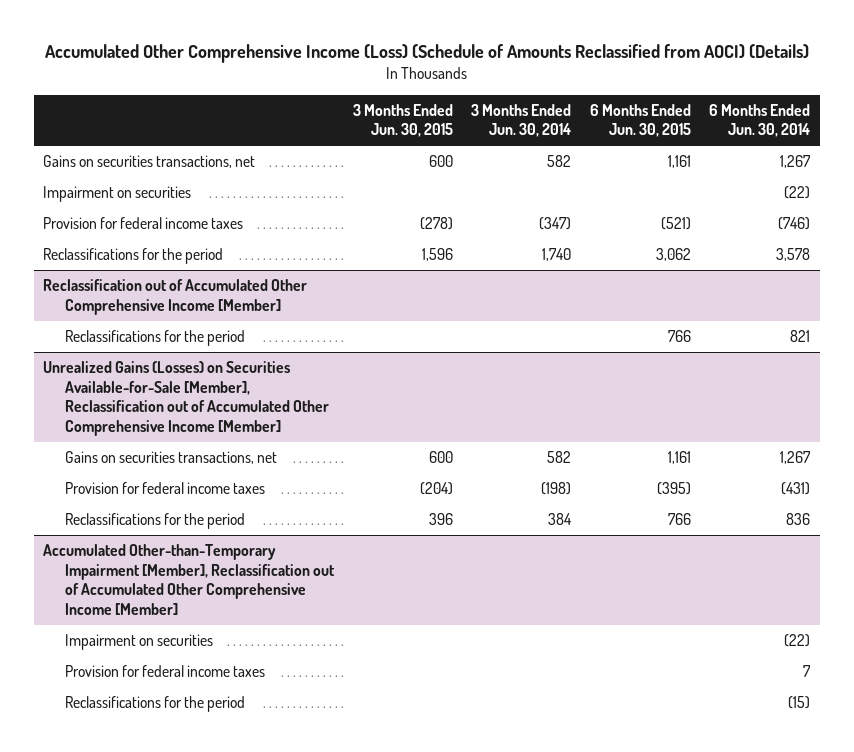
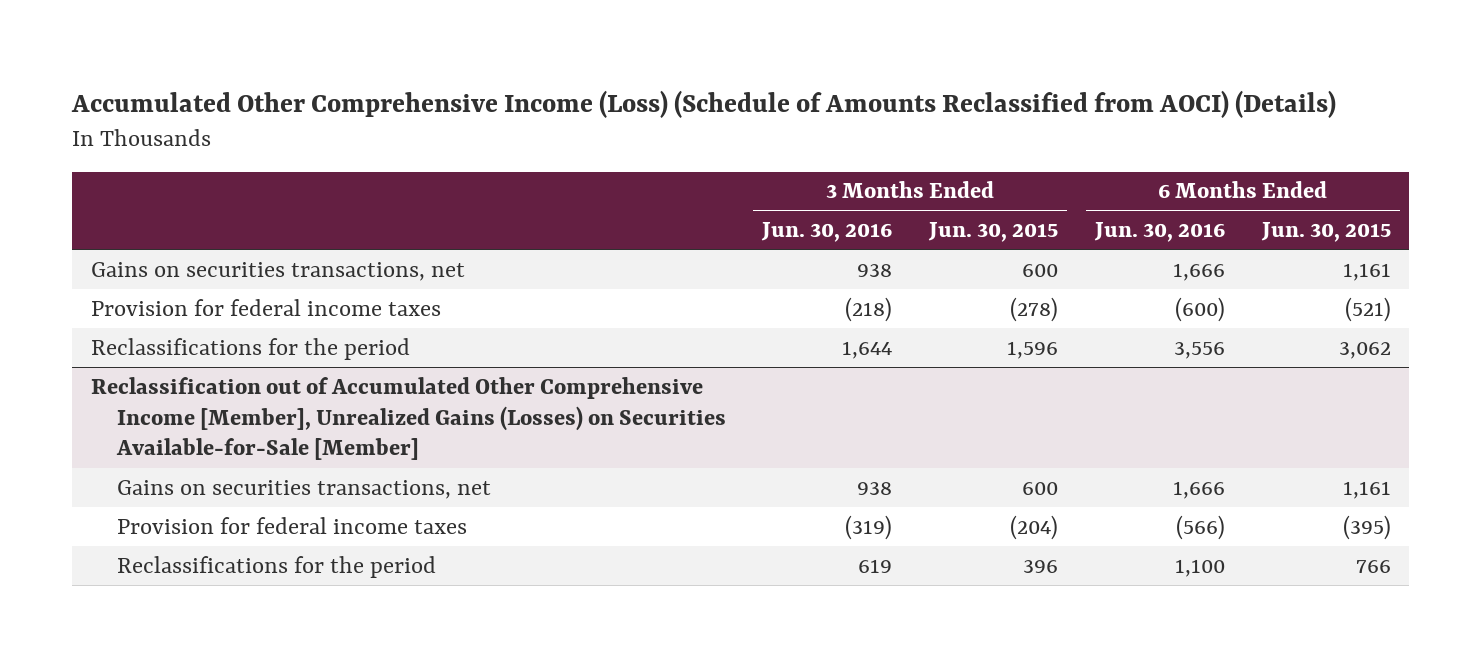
[471,103,572,138] 3 Months Ended Jun. 30, 2014 -> none
[709,103,811,138] 6 Months Ended Jun. 30, 2014 -> none
none -> [761,222,893,243] Jun. 30, 2016
none -> [1093,222,1225,243] Jun. 30, 2016
[43,186,192,203] Impairment on securities -> none
[43,279,308,315] Reclassification out of Accumulated Other Comprehensive Income [Member] -> none
[65,330,246,347] Reclassifications for the period -> none
[43,361,330,436] Unrealized Gains (Losses) on Securities Available-for-Sale [Member], Reclassification out of Accumulated Other Comprehensive Income [Member] -> [90,376,726,461] Reclassification out of Accumulated Other Comprehensive Income [Member], Unrealized Gains (Losses) on Securities Available-for-Sale [Member]
[43,544,336,615] Accumulated Other-than-Temporary Impairment [Member], Reclassification out of Accumulated Other Comprehensive Income [Member] -> none
[65,634,214,651] Impairment on securities -> none
[65,665,266,678] Provision for federal income taxes -> none
[65,696,246,713] Reclassifications for the period -> none

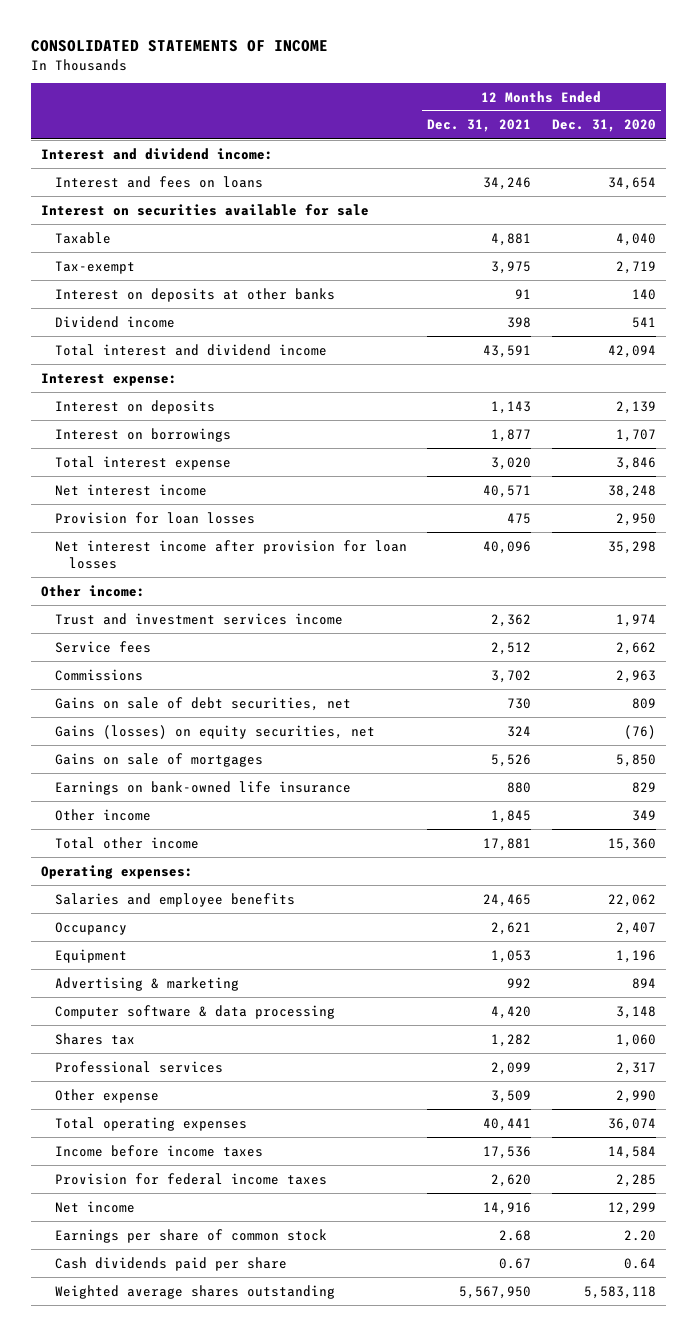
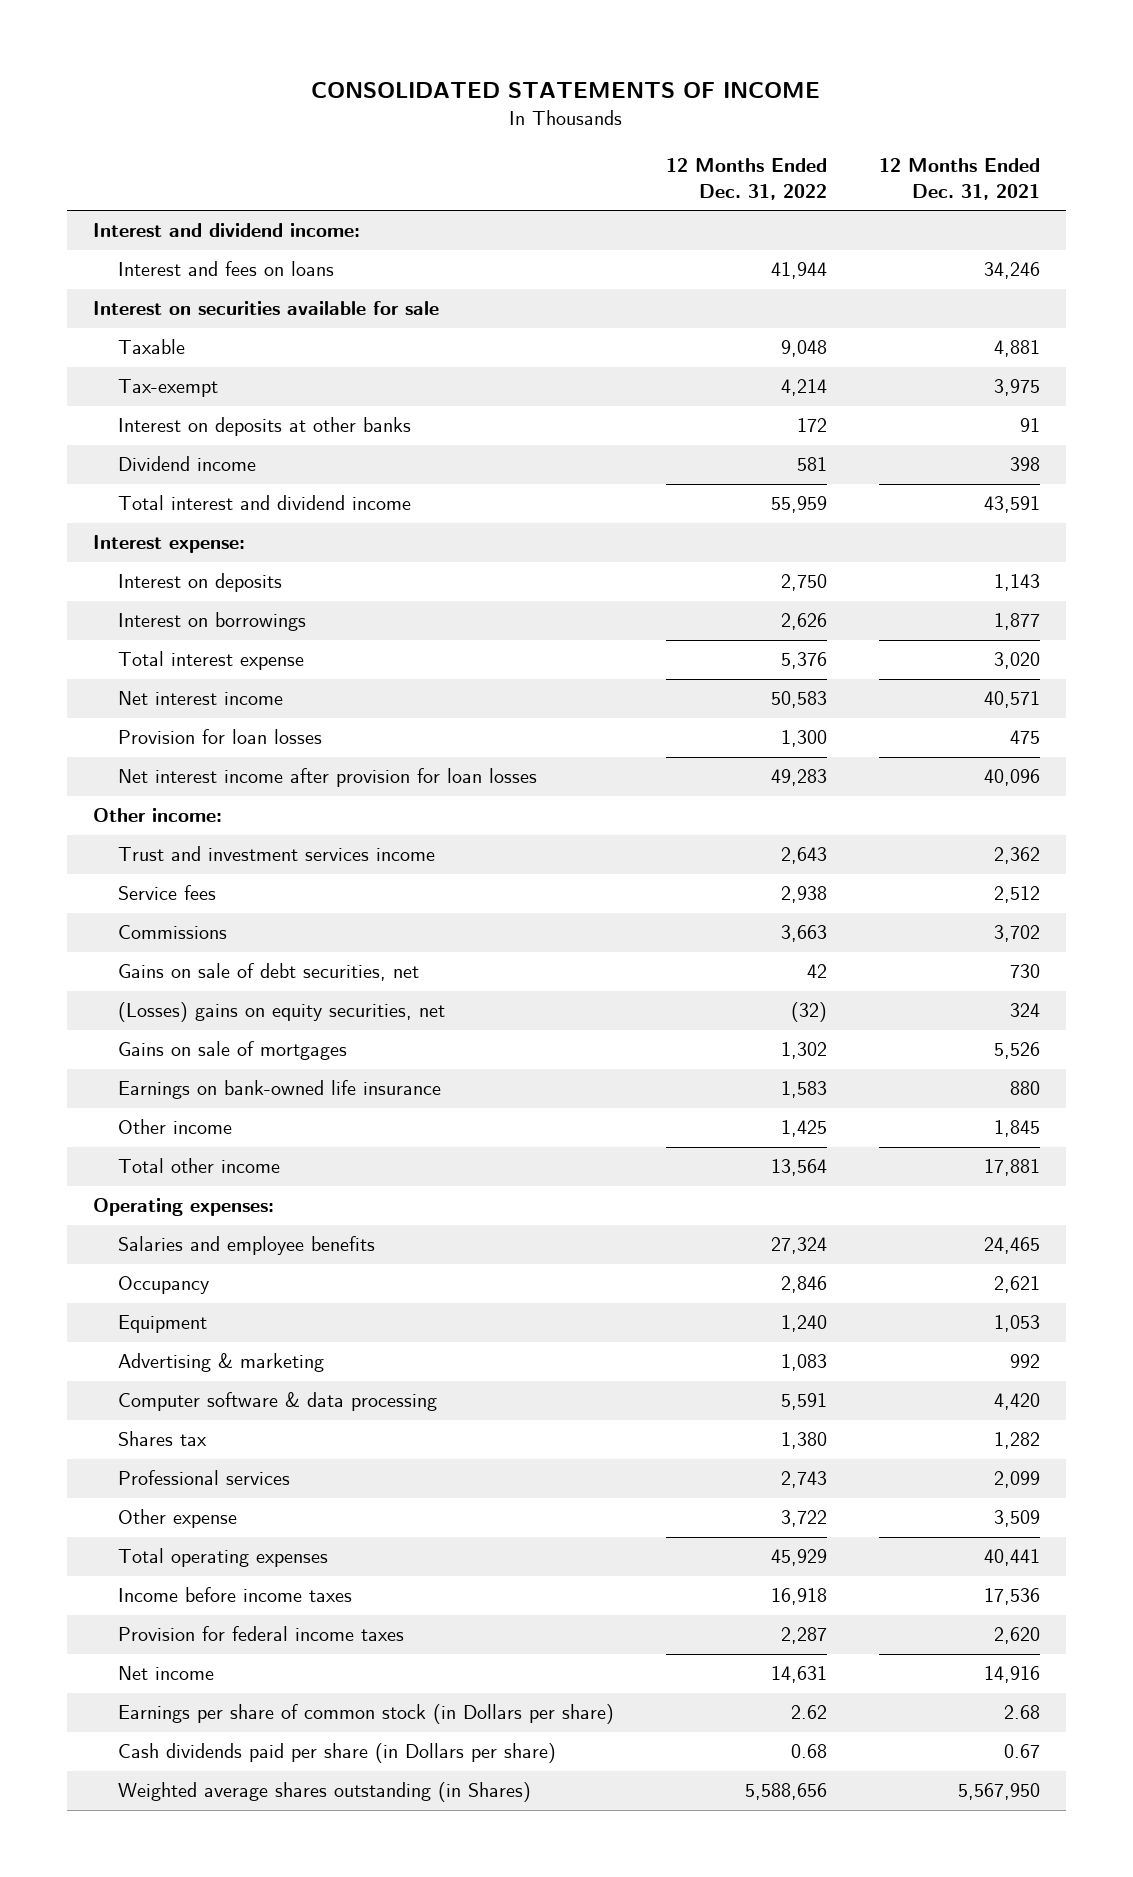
[551,119,656,133] Dec. 31, 2020 -> none
none -> [666,157,828,200] 12 Months Ended Dec. 31, 2022
[54,724,375,739] Gains (losses) on equity securities, net -> [118,1002,446,1023] (Losses) gains on equity securities, net
[54,1228,327,1243] Earnings per share of common stock -> [118,1704,615,1725] Earnings per share of common stock (in Dollars per share)
[54,1256,287,1271] Cash dividends paid per share -> [118,1743,557,1764] Cash dividends paid per share (in Dollars per share)
[54,1284,335,1299] Weighted average shares outstanding -> [118,1782,532,1803] Weighted average shares outstanding (in Shares)

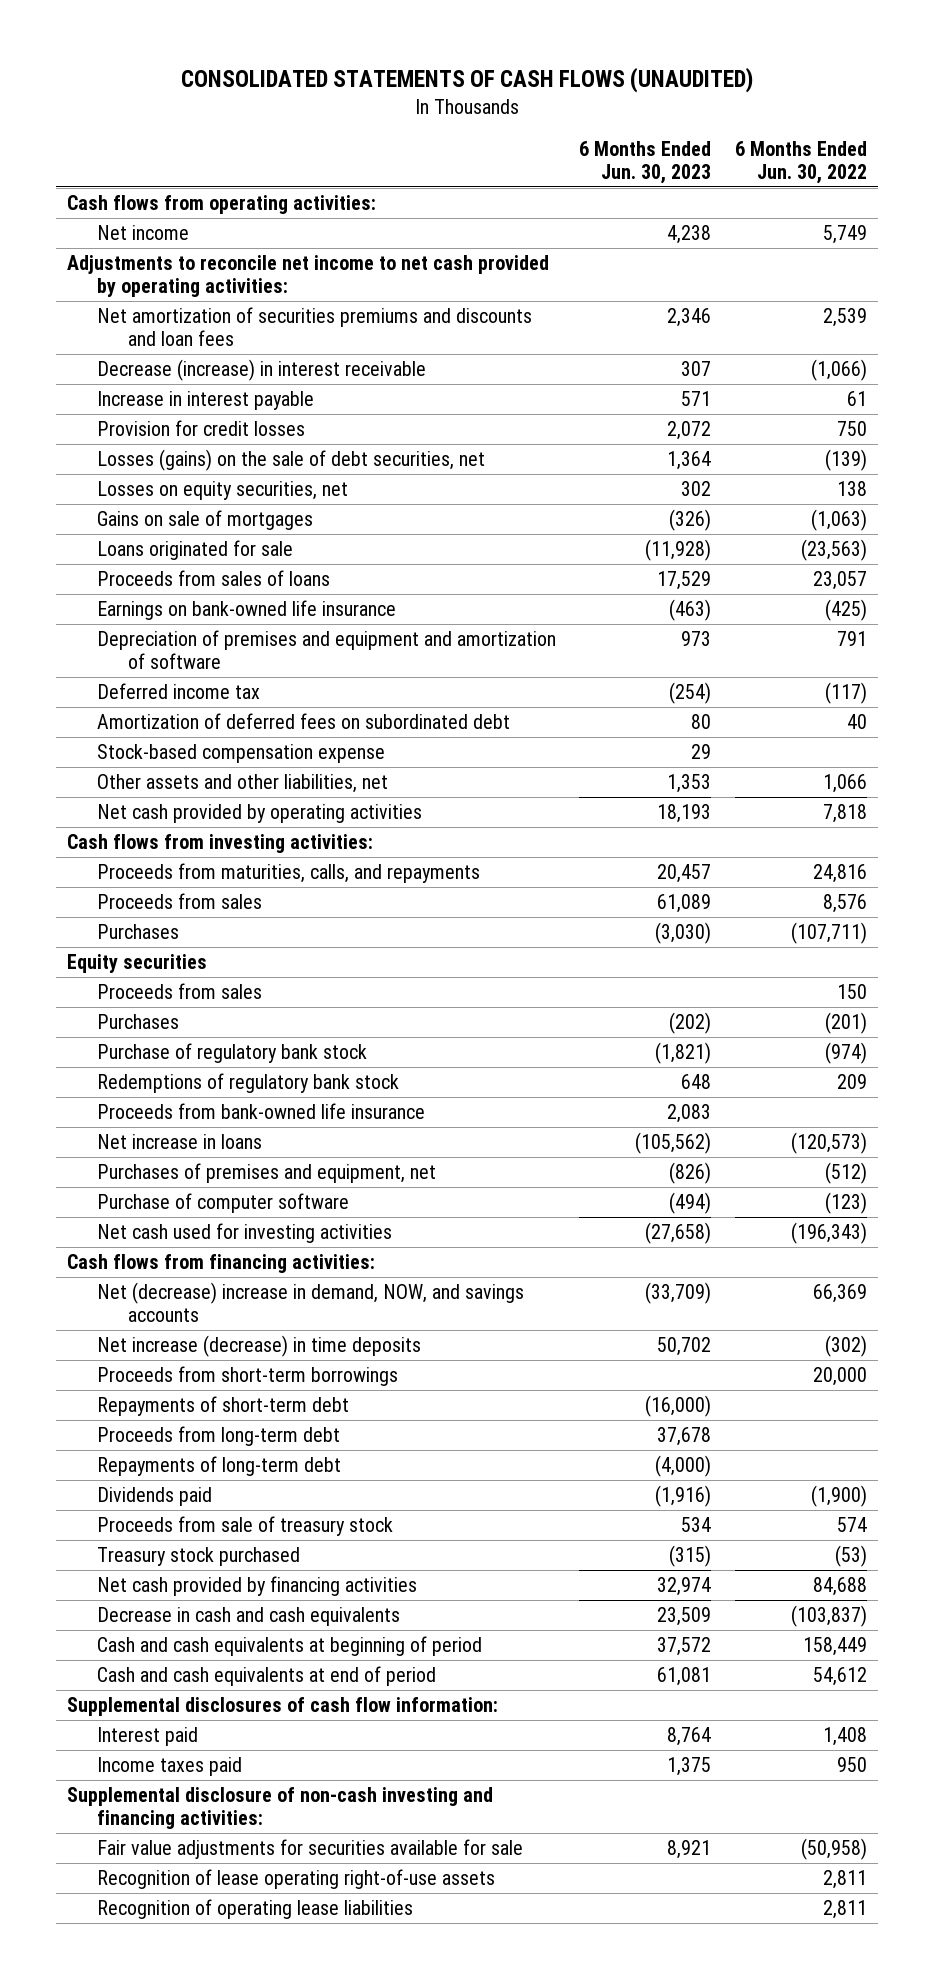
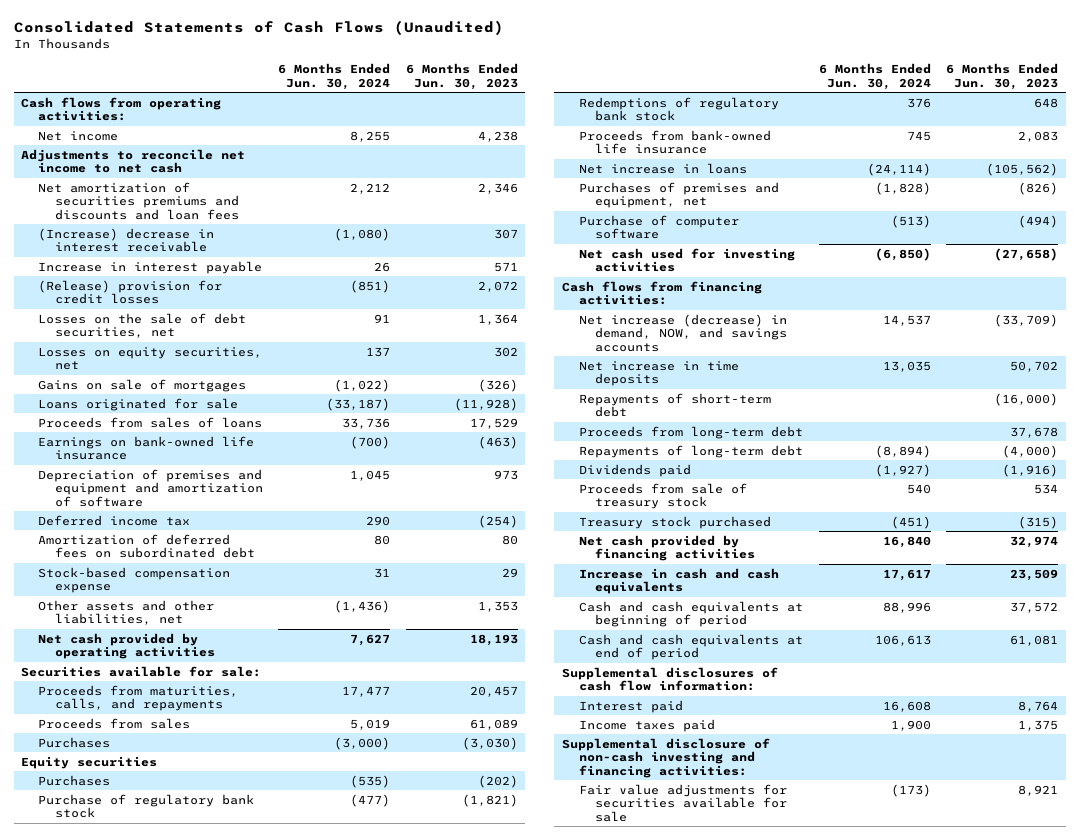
[180,66,753,93] CONSOLIDATED STATEMENTS OF CASH FLOWS (UNAUDITED) -> [13,19,504,35] Consolidated Statements of Cash Flows (Unaudited)
[734,140,867,185] 6 Months Ended Jun. 30, 2022 -> none
none -> [278,63,391,90] 6 Months Ended Jun. 30, 2024
[67,254,550,298] Adjustments to reconcile net income to net cash provided by operating activities: -> [21,148,246,174] Adjustments to reconcile net income to net cash
[97,358,427,381] Decrease (increase) in interest receivable -> [38,227,215,253] (Increase) decrease in interest receivable
[97,419,306,436] Provision for credit losses -> [38,279,223,305] (Release) provision for credit losses
[97,448,486,471] Losses (gains) on the sale of debt securities, net -> [38,312,247,339] Losses on the sale of debt securities, net
[67,833,374,853] Cash flows from investing activities: -> none
none -> [21,665,262,677] Securities available for sale:
[97,982,263,999] Proceeds from sales -> none
[97,1365,399,1386] Proceeds from short-term borrowings -> none
[97,1281,525,1323] Net (decrease) increase in demand, NOW, and savings accounts -> [578,313,788,352] Net increase (decrease) in demand, NOW, and savings accounts
[97,1334,422,1357] Net increase (decrease) in time deposits -> [578,360,739,387] Net increase in time deposits
[97,1606,401,1626] Decrease in cash and cash equivalents -> [578,567,779,595] Increase in cash and cash equivalents
[97,1868,496,1889] Recognition of lease operating right-of-use assets -> none
[97,1898,414,1919] Recognition of operating lease liabilities -> none

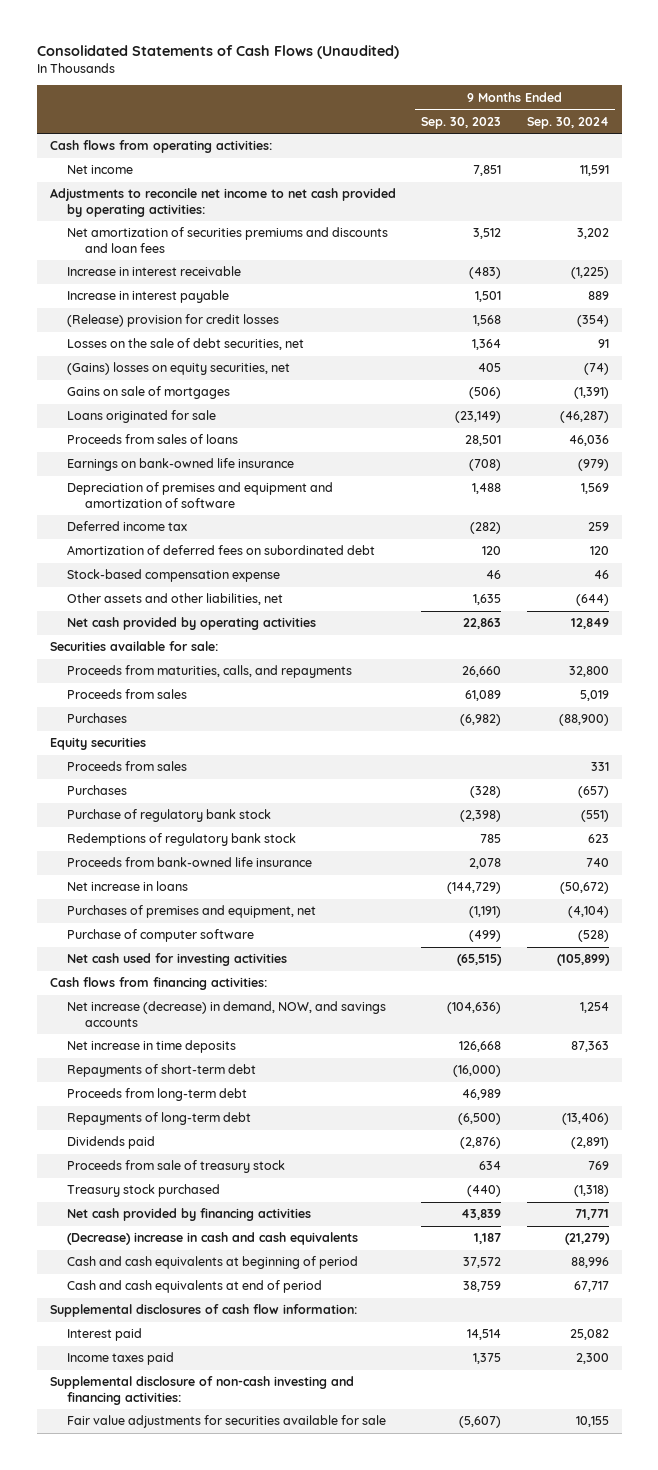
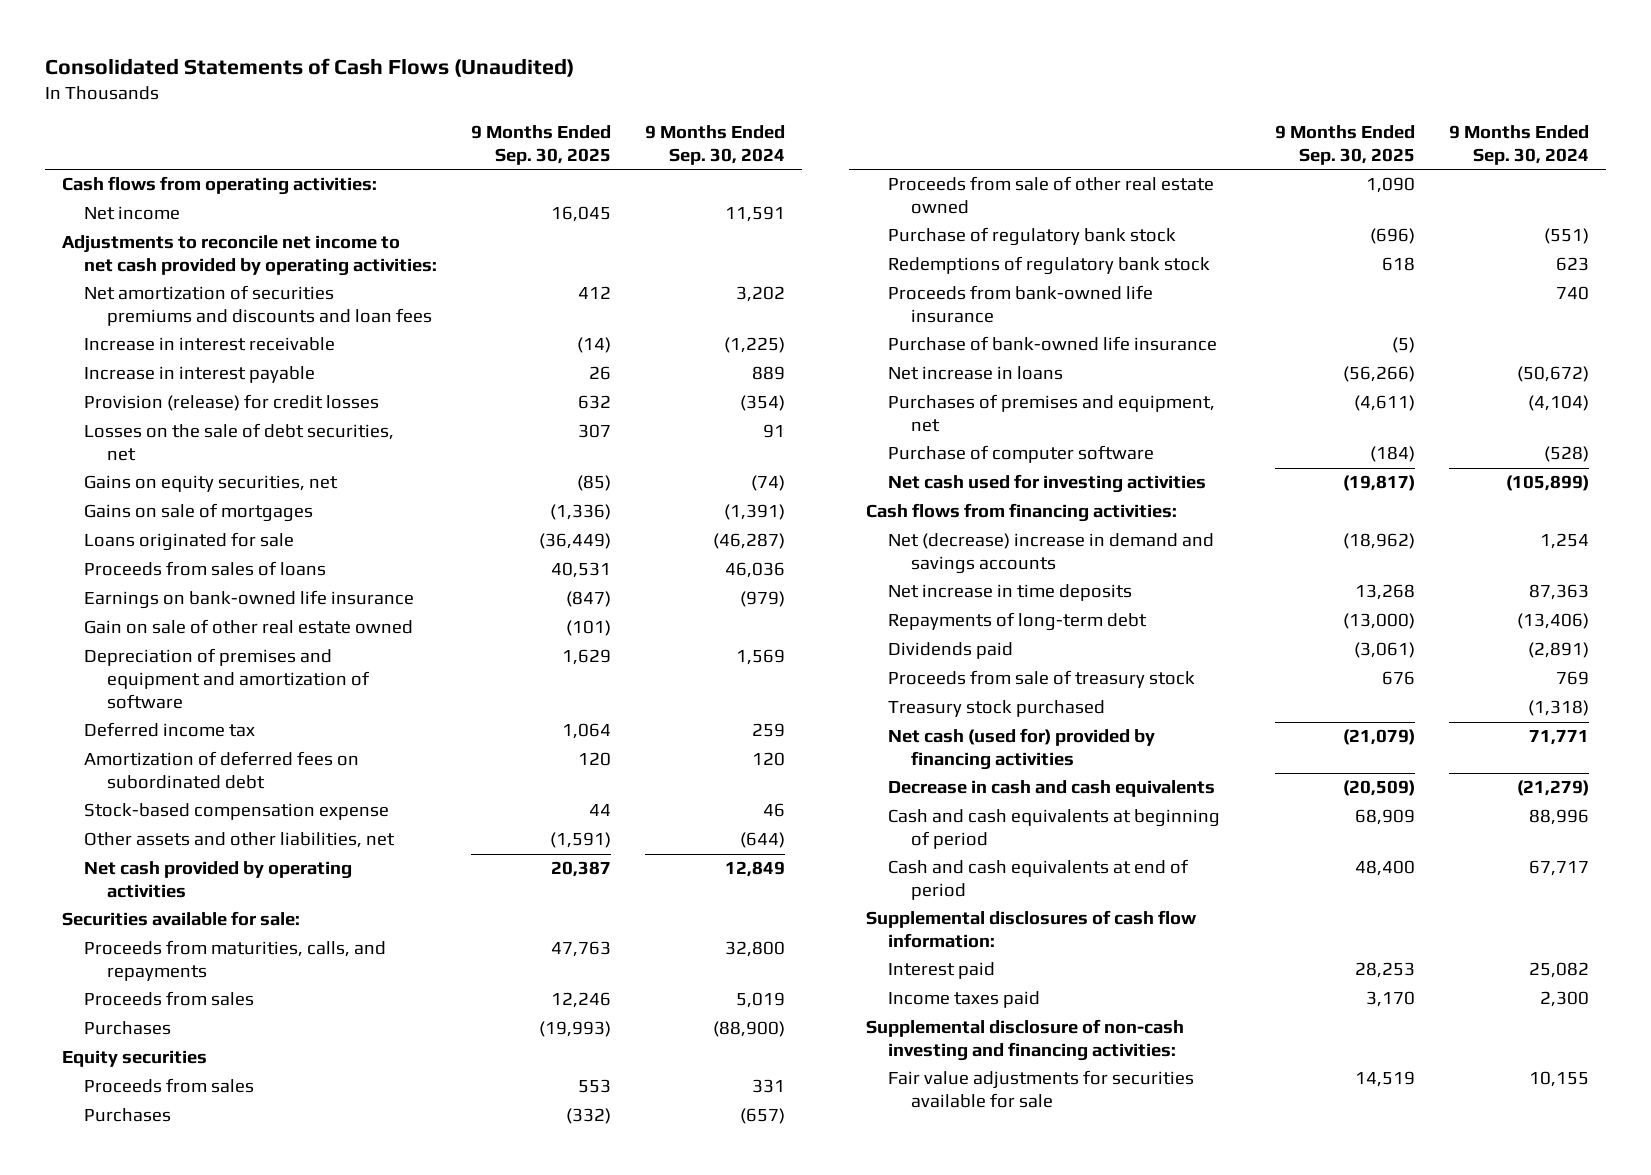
[421,116,502,129] Sep. 30, 2023 -> none
none -> [471,125,612,165] 9 Months Ended Sep. 30, 2025
[67,314,280,328] (Release) provision for credit losses -> [84,394,380,412] Provision (release) for credit losses
[67,362,291,376] (Gains) losses on equity securities, net -> [84,475,339,493] Gains on equity securities, net
none -> [84,619,414,635] Gain on sale of other real estate owned
none -> [888,176,1215,215] Proceeds from sale of other real estate owned
none -> [888,336,1218,352] Purchase of bank-owned life insurance
[67,1001,387,1027] Net increase (decrease) in demand, NOW, and savings accounts -> [888,533,1215,575] Net (decrease) increase in demand and savings accounts
[67,1064,257,1078] Repayments of short-term debt -> none
[67,1088,248,1102] Proceeds from long-term debt -> none
[67,1208,312,1222] Net cash provided by financing activities -> [888,728,1156,771] Net cash (used for) provided by financing activities
[67,1232,359,1246] (Decrease) increase in cash and cash equivalents -> [888,780,1216,798] Decrease in cash and cash equivalents

